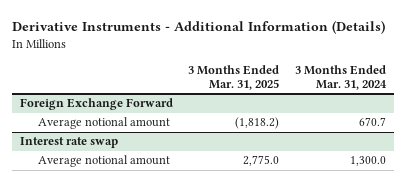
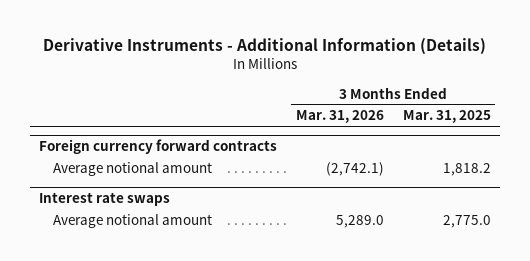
[294,64,387,91] 3 Months Ended Mar. 31, 2024 -> none
none -> [295,110,384,124] Mar. 31, 2026
[19,98,173,111] Foreign Exchange Forward -> [39,139,278,155] Foreign currency forward contracts
[235,117,280,130] (1,818.2) -> [442,162,491,176] 1,818.2
[19,137,118,149] Interest rate swap -> [39,192,171,207] Interest rate swaps

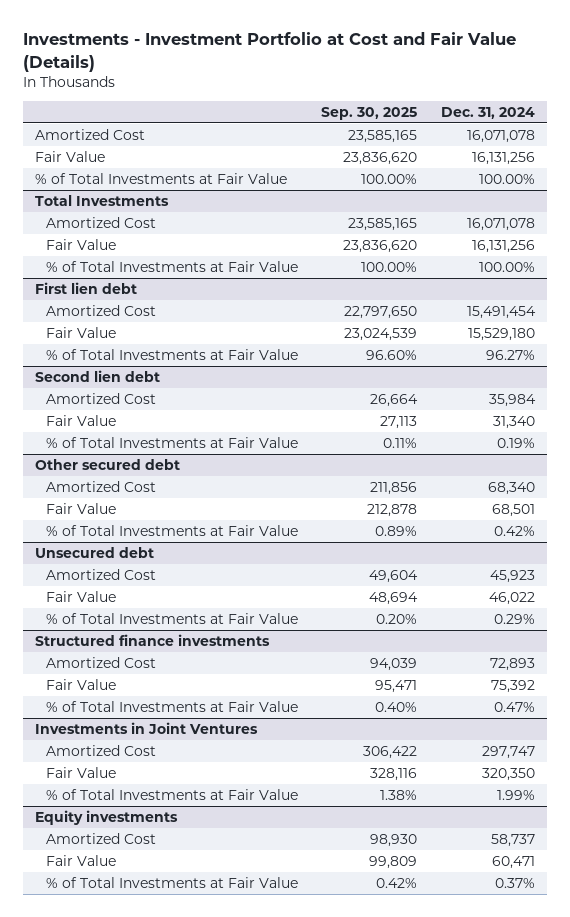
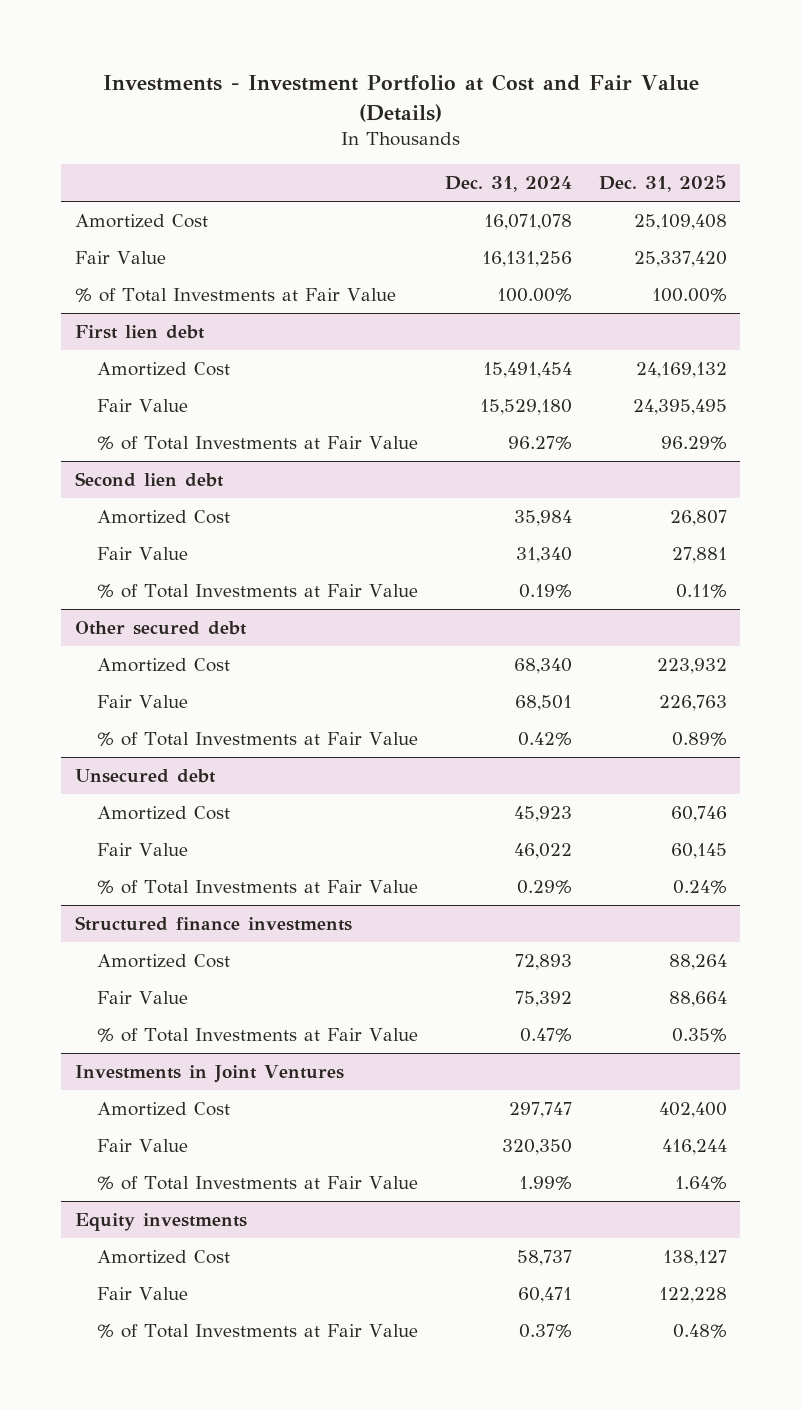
[321,106,418,120] Sep. 30, 2025 -> none
none -> [598,175,727,193] Dec. 31, 2025
[35,194,170,206] Total Investments -> none
[45,216,156,228] Amortized Cost -> none
[45,238,116,250] Fair Value -> none
[45,260,298,272] % of Total Investments at Fair Value -> none

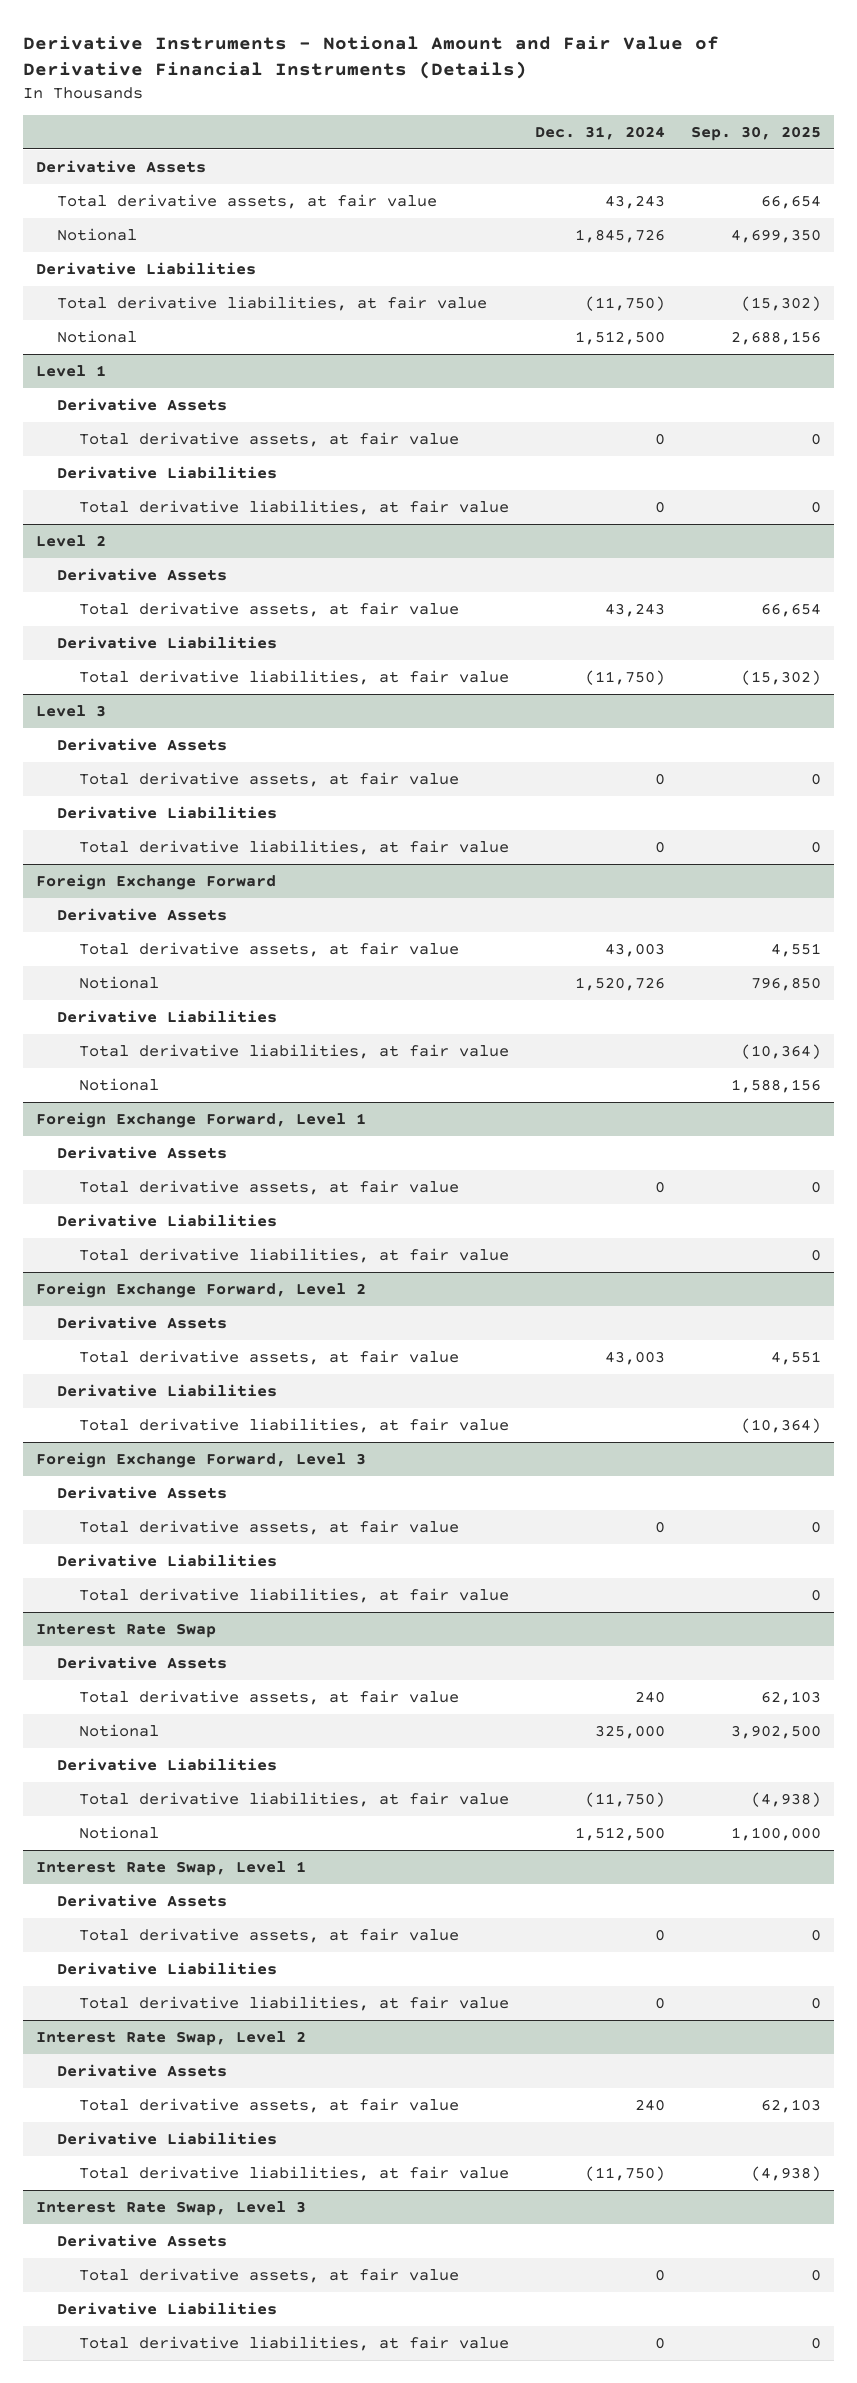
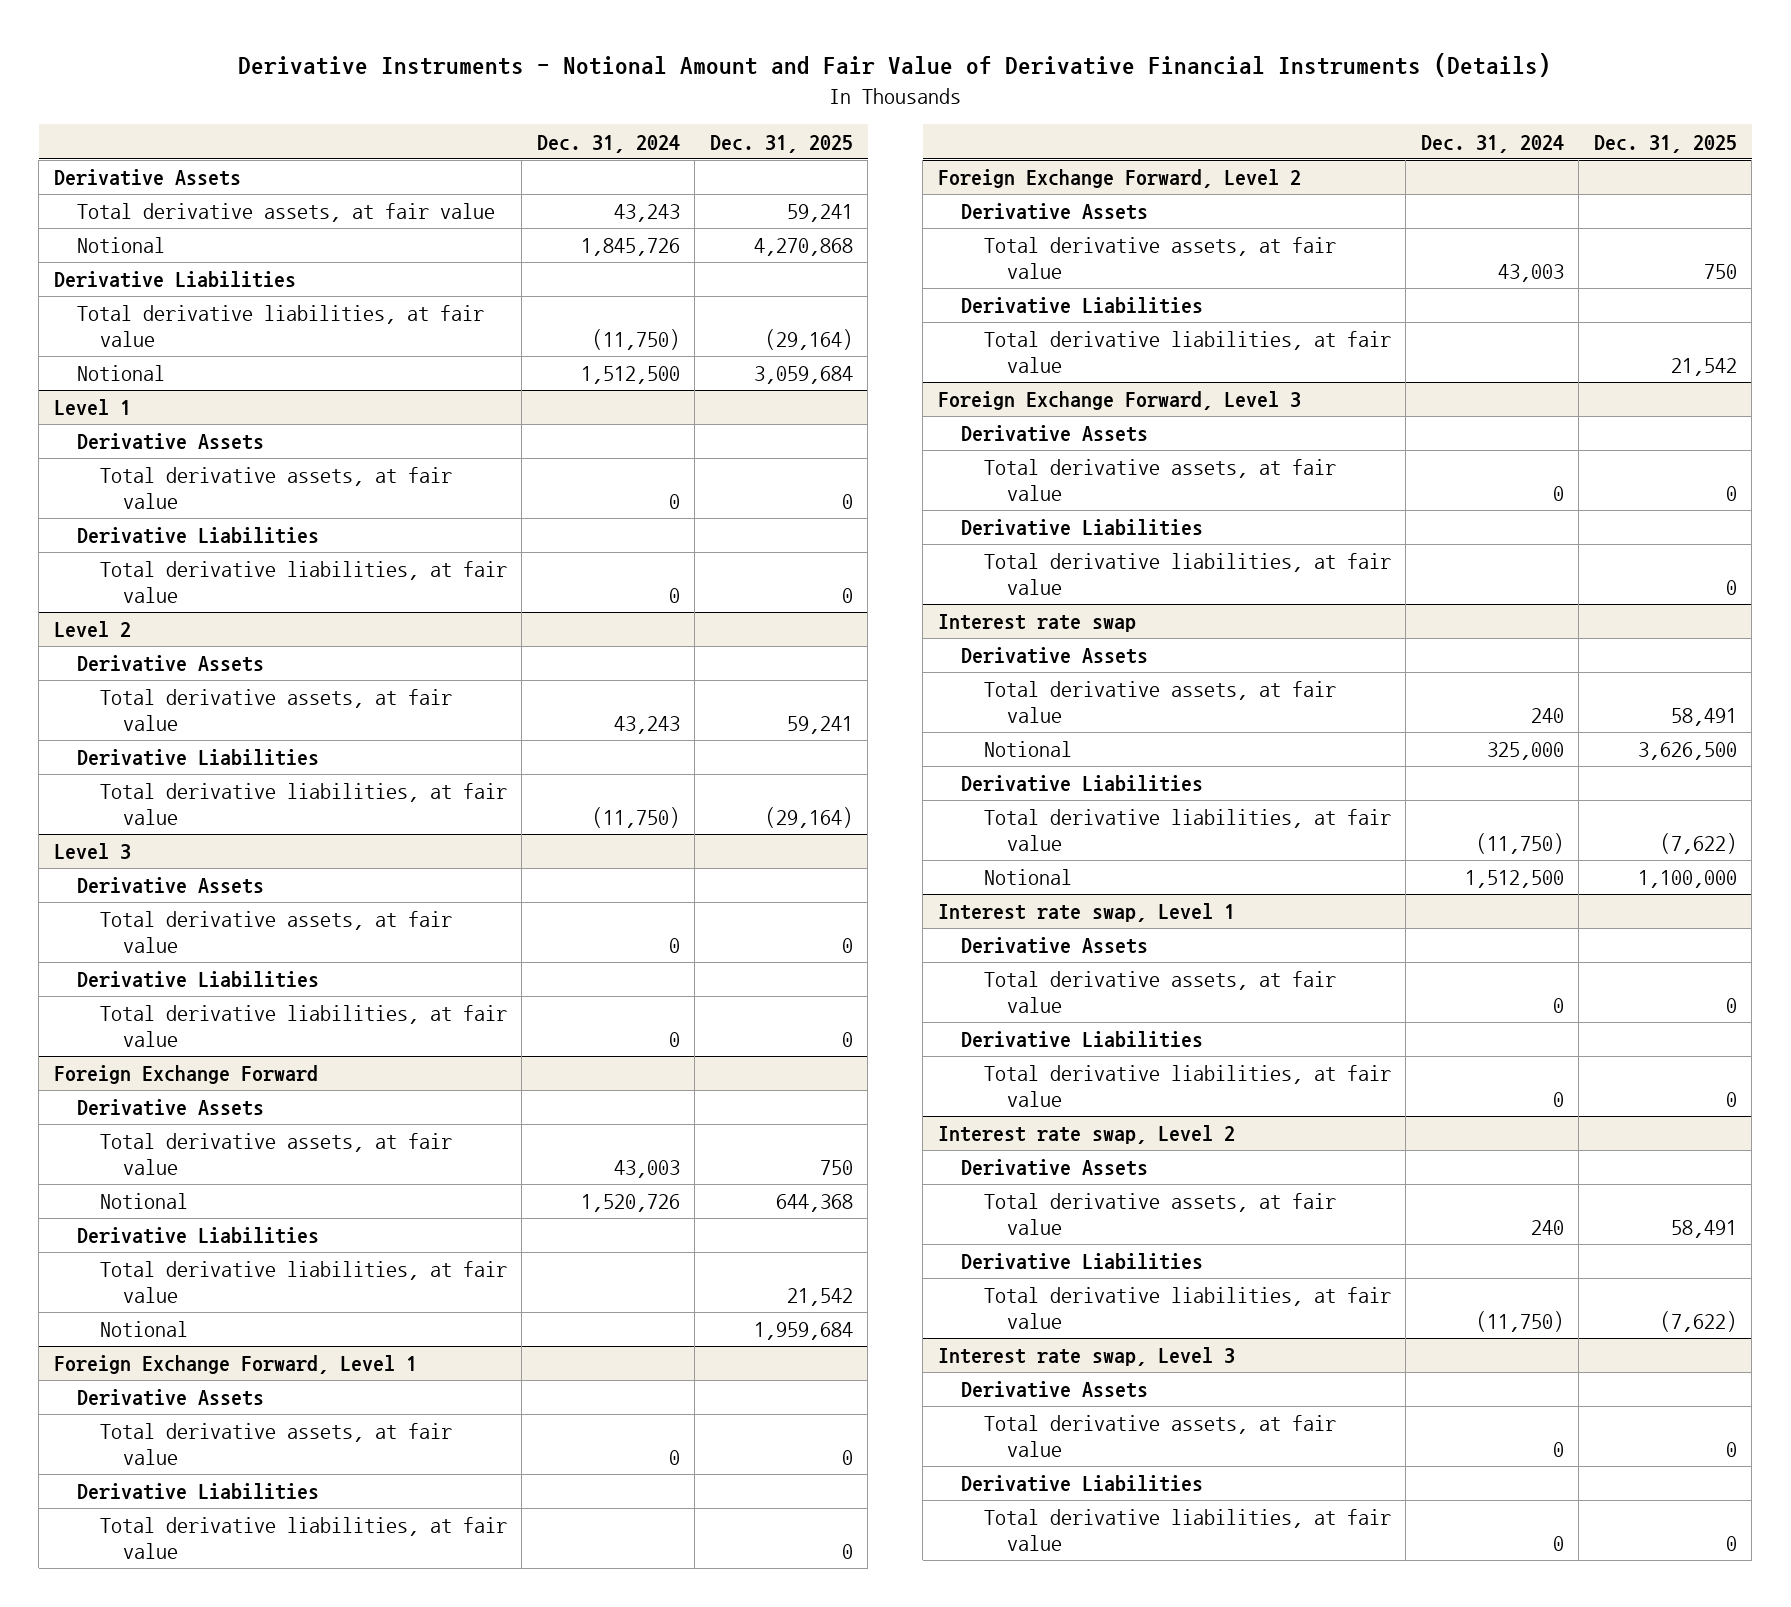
[691,125,822,141] Sep. 30, 2025 -> none
none -> [709,134,853,153] Dec. 31, 2025
[35,1622,216,1638] Interest Rate Swap -> [937,614,1136,633] Interest rate swap
[35,1860,306,1876] Interest Rate Swap, Level 1 -> [937,903,1235,923] Interest rate swap, Level 1
[35,2030,306,2046] Interest Rate Swap, Level 2 -> [937,1125,1235,1145] Interest rate swap, Level 2
[35,2200,306,2216] Interest Rate Swap, Level 3 -> [937,1347,1235,1367] Interest rate swap, Level 3

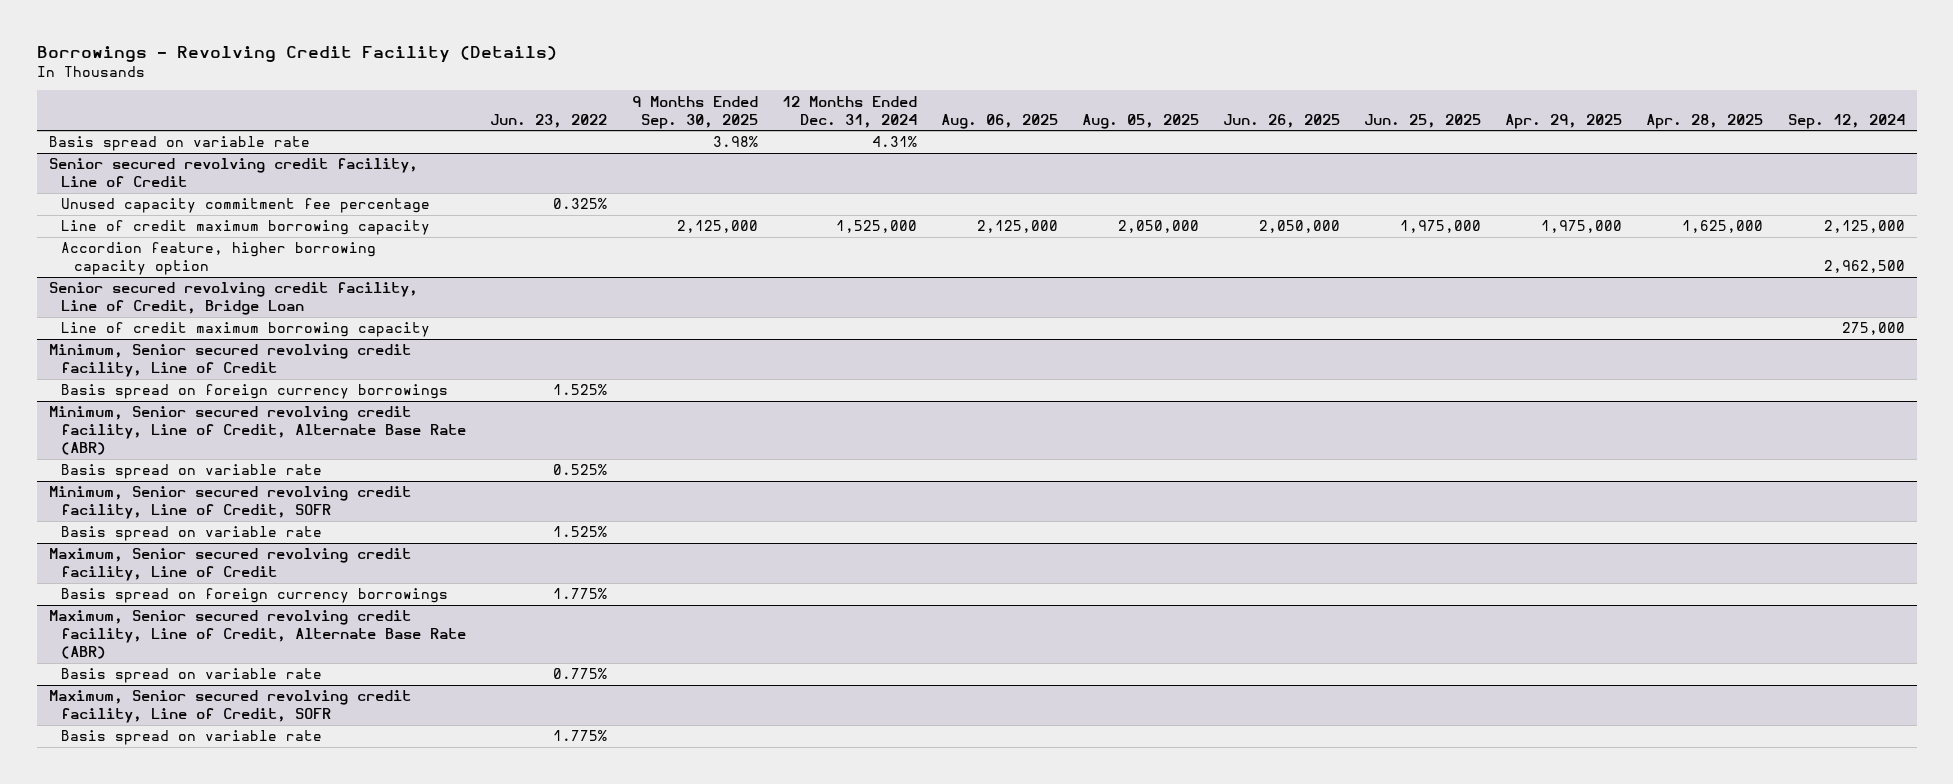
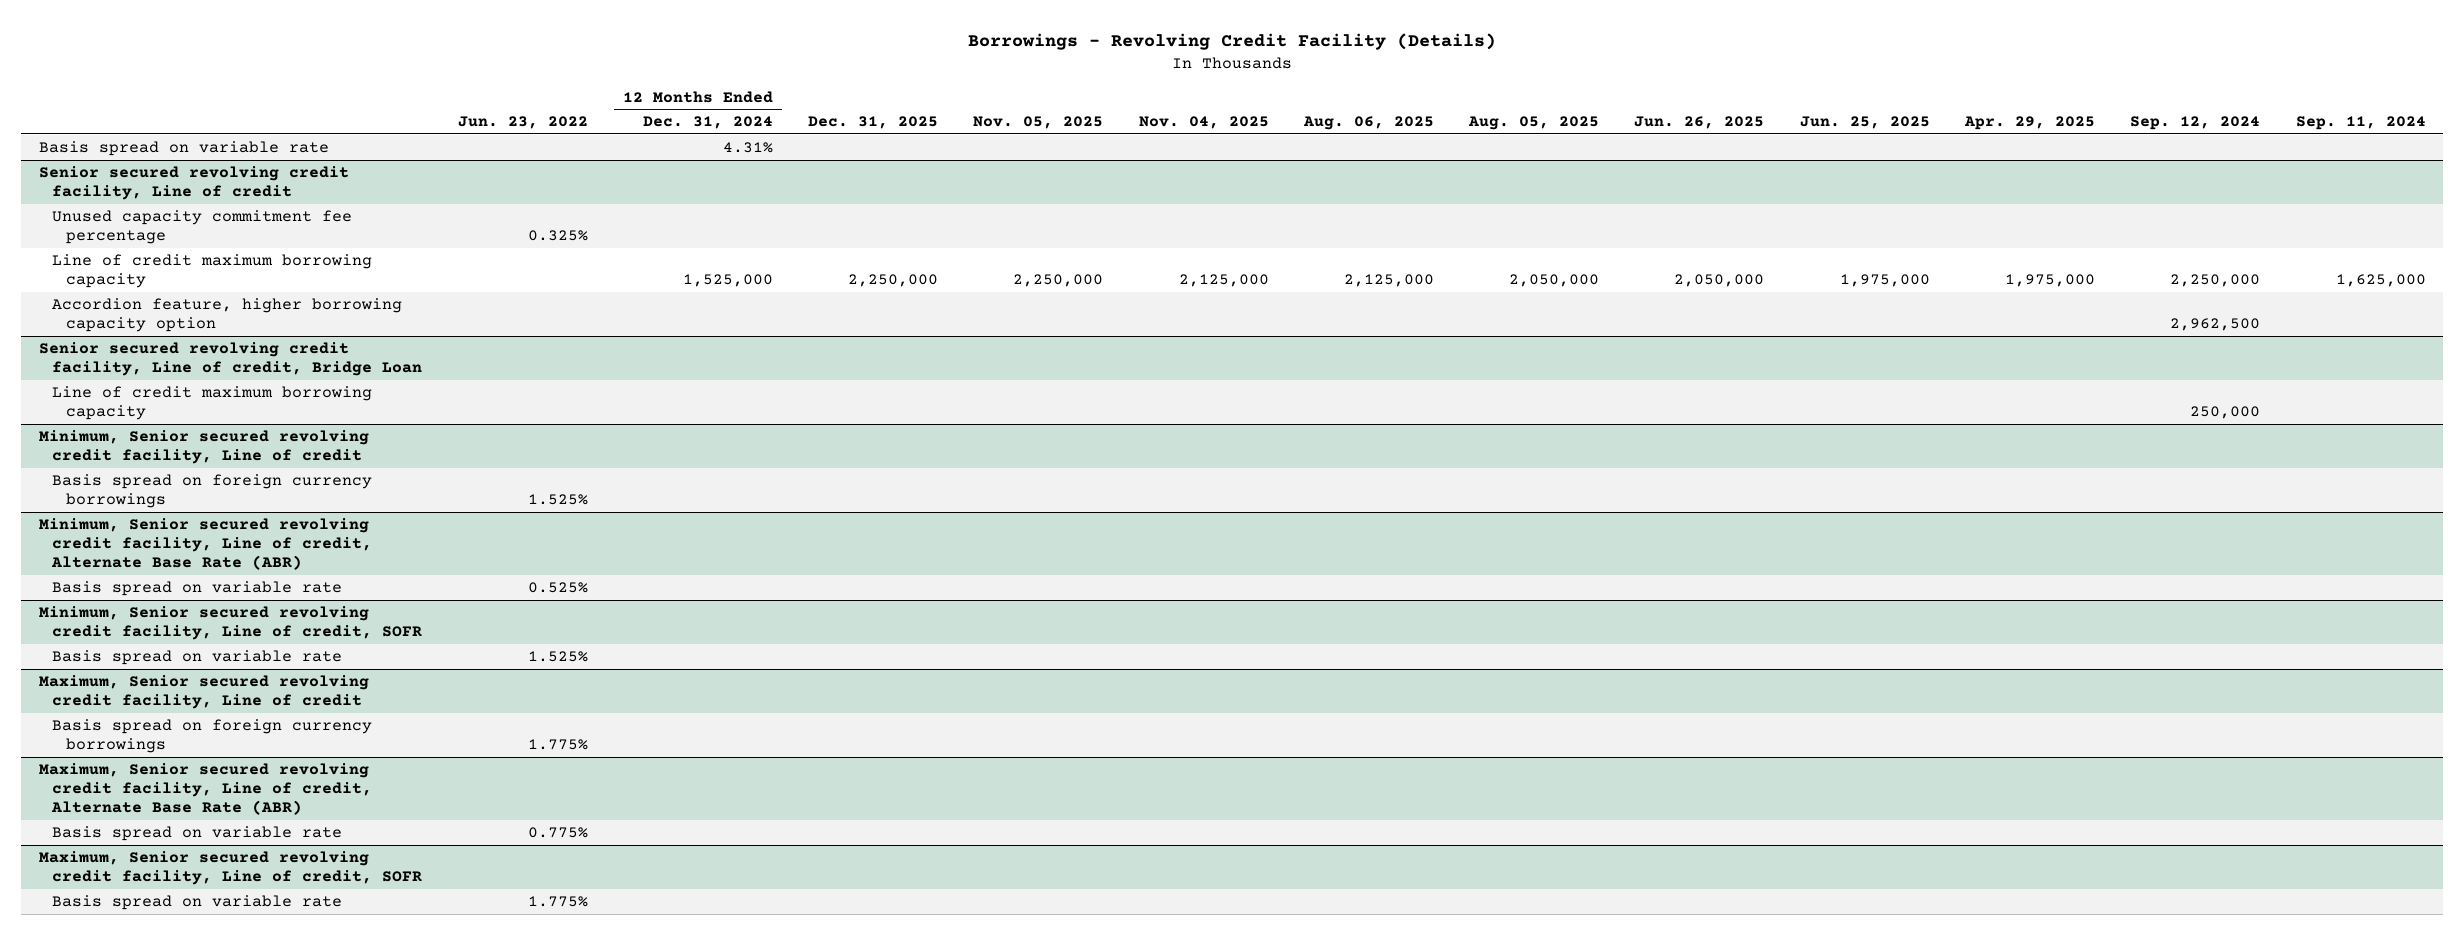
[631,95,758,129] 9 Months Ended Sep. 30, 2025 -> none
[1646,113,1764,129] Apr. 28, 2025 -> none
none -> [808,116,939,130] Dec. 31, 2025
none -> [973,116,1104,130] Nov. 05, 2025
none -> [1138,116,1269,130] Nov. 04, 2025
none -> [2295,116,2426,131] Sep. 11, 2024
[48,158,418,188] Senior secured revolving credit facility, Line of Credit -> [38,165,349,201] Senior secured revolving credit facility, Line of credit
[1823,220,1905,234] 2,125,000 -> [2170,274,2261,288] 2,250,000
[48,282,418,316] Senior secured revolving credit facility, Line of Credit, Bridge Loan -> [38,341,423,377] Senior secured revolving credit facility, Line of credit, Bridge Loan
[1841,322,1905,336] 275,000 -> [2190,406,2261,420] 250,000
[48,344,411,378] Minimum, Senior secured revolving credit facility, Line of Credit -> [38,429,369,465] Minimum, Senior secured revolving credit facility, Line of credit
[48,406,467,456] Minimum, Senior secured revolving credit facility, Line of Credit, Alternate Base Rate (ABR) -> [38,517,373,571] Minimum, Senior secured revolving credit facility, Line of credit, Alternate Base Rate (ABR)
[48,486,411,520] Minimum, Senior secured revolving credit facility, Line of Credit, SOFR -> [38,605,423,641] Minimum, Senior secured revolving credit facility, Line of credit, SOFR
[48,548,411,582] Maximum, Senior secured revolving credit facility, Line of Credit -> [38,674,369,710] Maximum, Senior secured revolving credit facility, Line of credit
[48,610,467,660] Maximum, Senior secured revolving credit facility, Line of Credit, Alternate Base Rate (ABR) -> [38,762,373,816] Maximum, Senior secured revolving credit facility, Line of credit, Alternate Base Rate (ABR)
[48,690,411,724] Maximum, Senior secured revolving credit facility, Line of Credit, SOFR -> [38,850,423,886] Maximum, Senior secured revolving credit facility, Line of credit, SOFR

